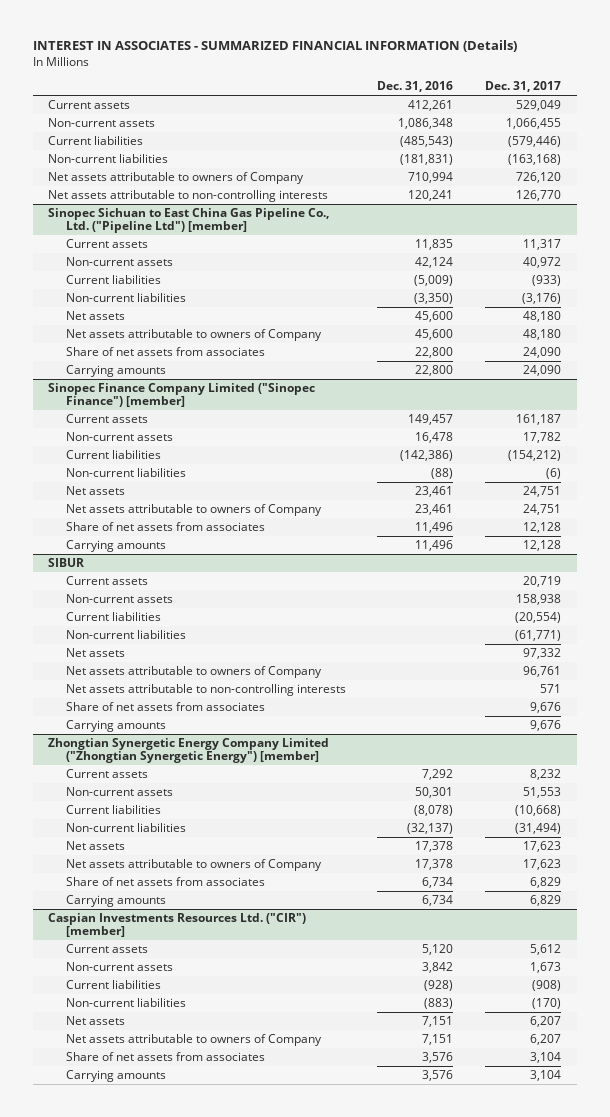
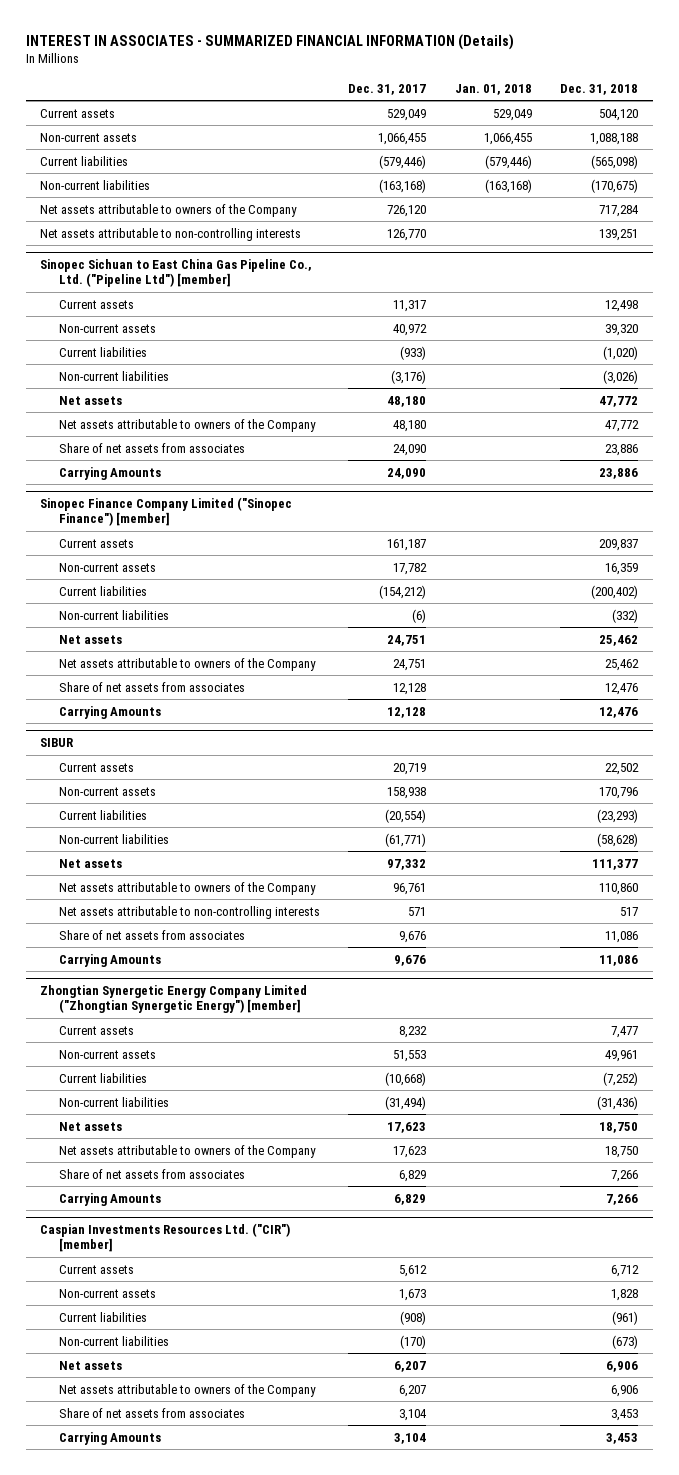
[377,81,454,93] Dec. 31, 2016 -> none
none -> [454,83,532,95] Jan. 01, 2018
none -> [560,83,639,95] Dec. 31, 2018
[48,171,305,184] Net assets attributable to owners of Company -> [40,203,298,217] Net assets attributable to owners of the Company
[65,328,322,341] Net assets attributable to owners of Company -> [58,418,316,432] Net assets attributable to owners of the Company
[65,364,166,377] Carrying amounts -> [58,466,161,480] Carrying Amounts
[65,503,322,516] Net assets attributable to owners of Company -> [58,657,316,671] Net assets attributable to owners of the Company
[65,539,166,552] Carrying amounts -> [58,705,161,719] Carrying Amounts
[65,665,322,678] Net assets attributable to owners of Company -> [58,881,316,895] Net assets attributable to owners of the Company
[65,719,166,732] Carrying amounts -> [58,953,161,967] Carrying Amounts
[65,858,322,871] Net assets attributable to owners of Company -> [58,1144,316,1158] Net assets attributable to owners of the Company
[65,894,166,907] Carrying amounts -> [58,1192,161,1206] Carrying Amounts
[65,1033,322,1046] Net assets attributable to owners of Company -> [58,1383,316,1397] Net assets attributable to owners of the Company
[65,1069,166,1082] Carrying amounts -> [58,1431,161,1445] Carrying Amounts

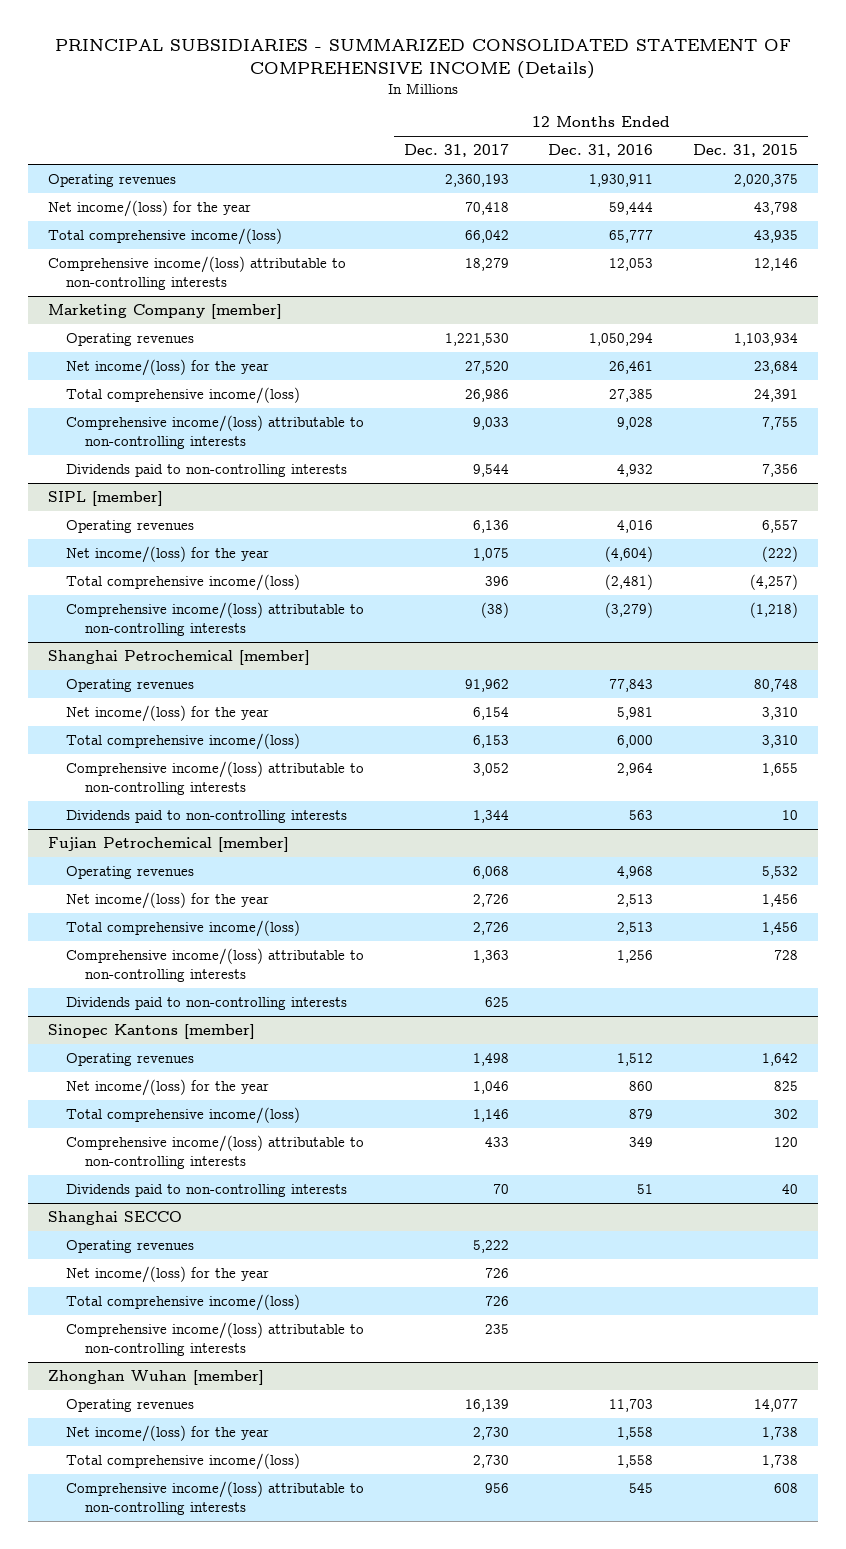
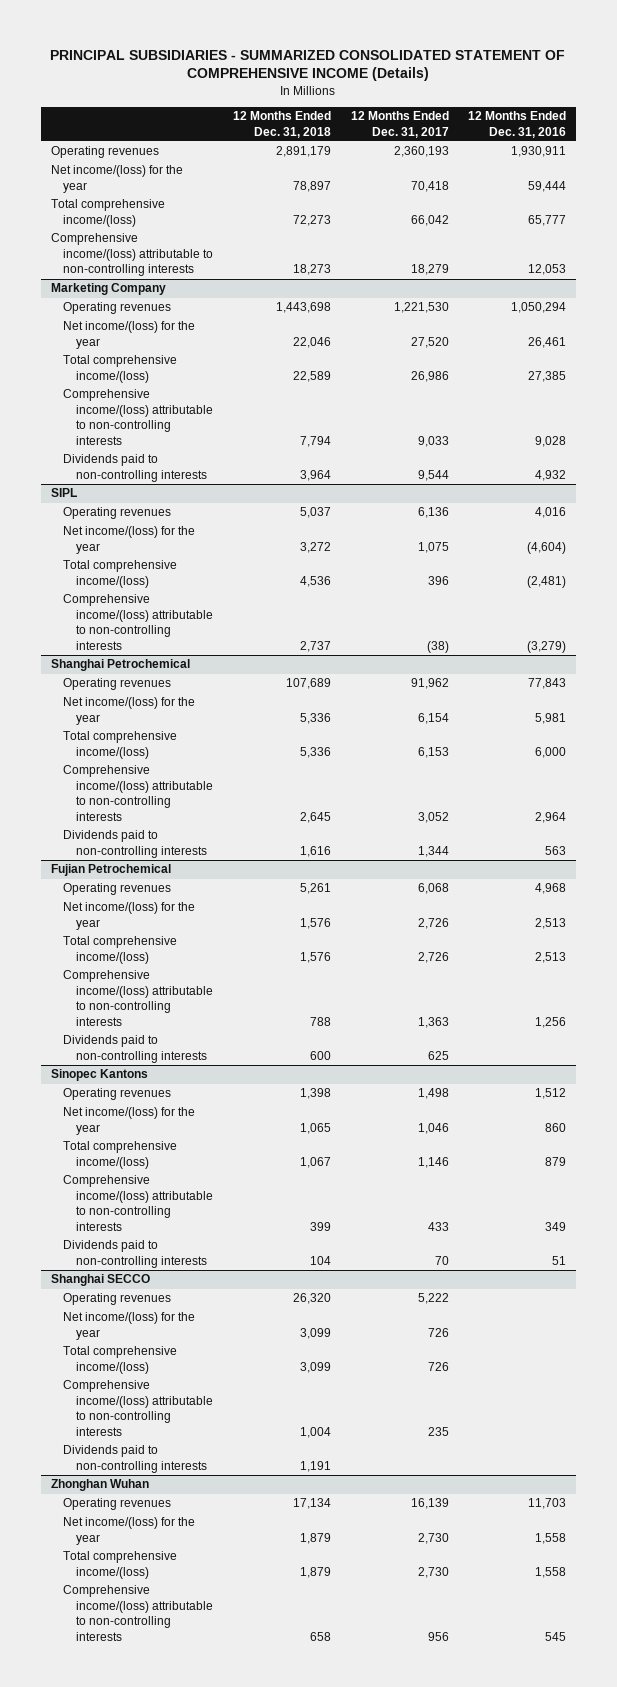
[692,144,798,158] Dec. 31, 2015 -> none
none -> [233,111,332,138] 12 Months Ended Dec. 31, 2018
[47,304,282,320] Marketing Company [member] -> [50,283,166,296] Marketing Company
[47,491,163,507] SIPL [member] -> [50,488,77,498] SIPL
[47,650,310,666] Shanghai Petrochemical [member] -> [50,659,190,672] Shanghai Petrochemical
[47,837,289,853] Fujian Petrochemical [member] -> [50,864,171,877] Fujian Petrochemical
[47,1024,255,1040] Sinopec Kantons [member] -> [50,1069,148,1082] Sinopec Kantons
none -> [63,1445,208,1473] Dividends paid to non-controlling interests
[47,1370,264,1386] Zhonghan Wuhan [member] -> [50,1479,149,1492] Zhonghan Wuhan

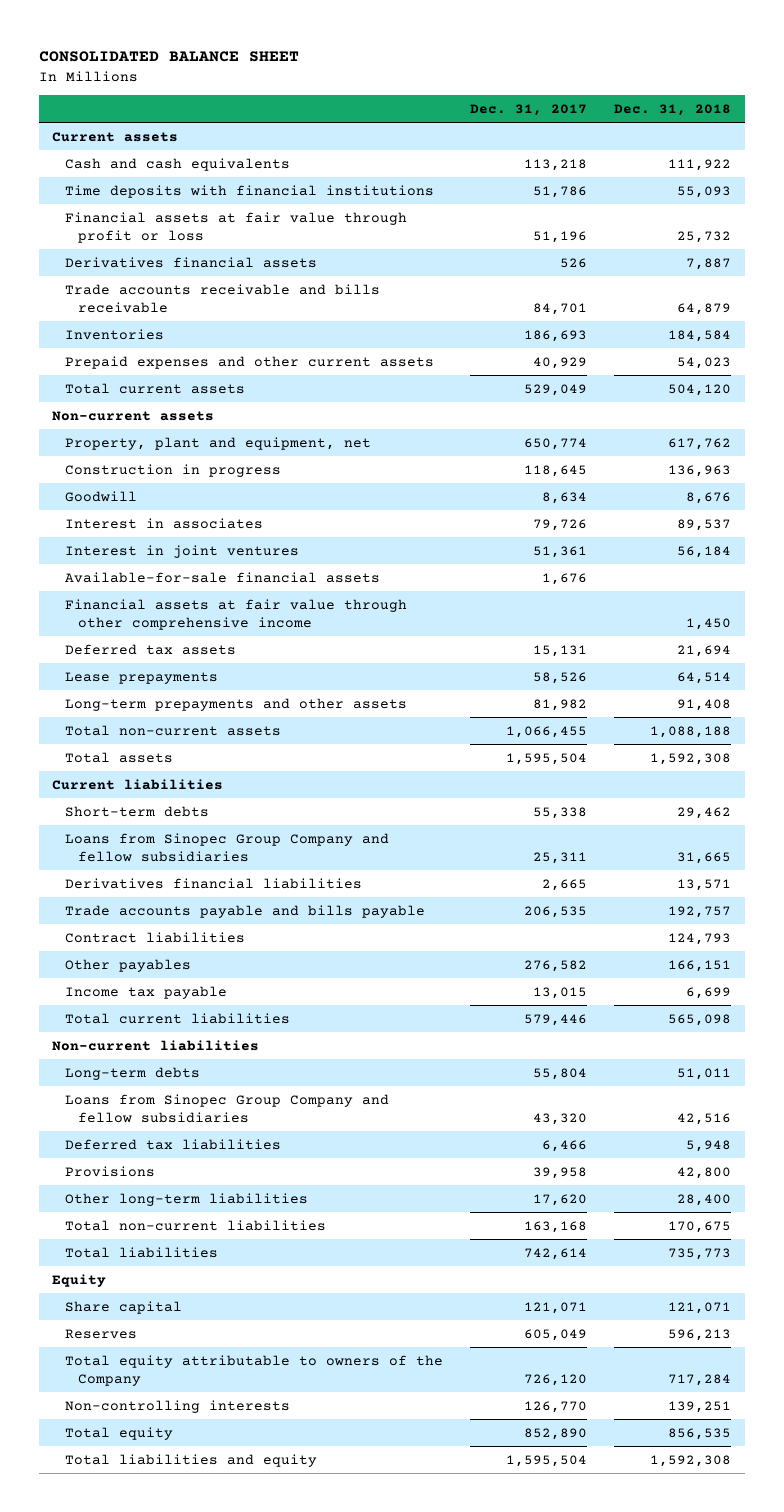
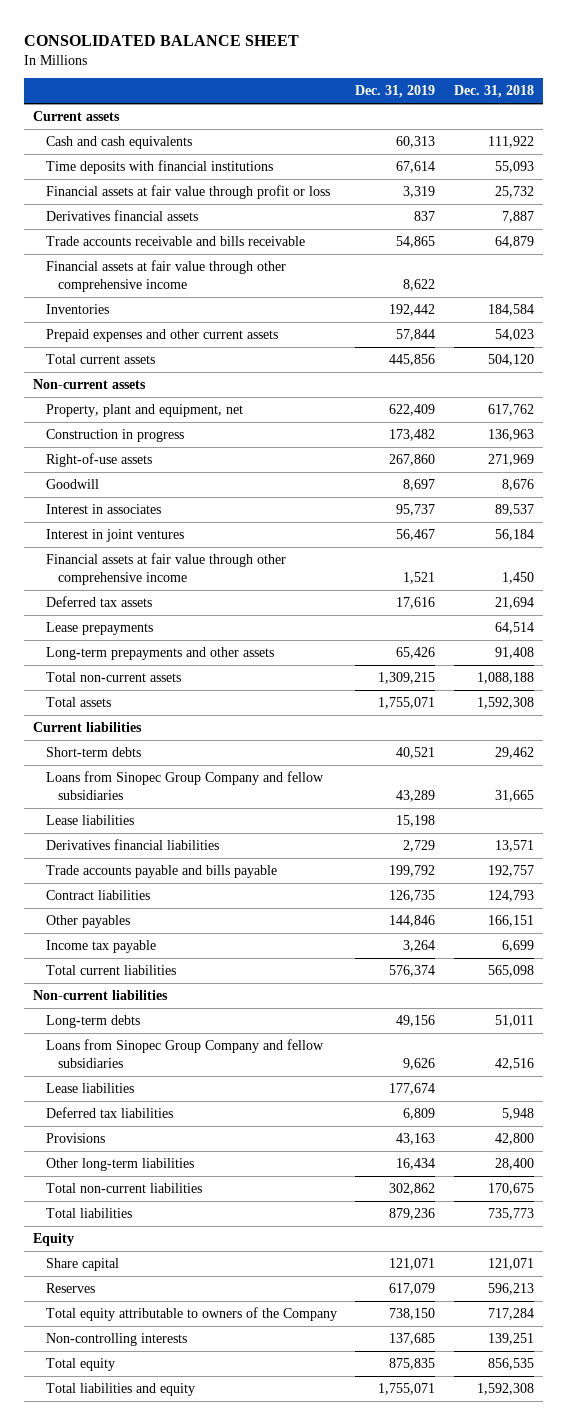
[470,103,588,116] Dec. 31, 2017 -> none
none -> [355,85,436,99] Dec. 31, 2019
none -> [45,259,286,292] Financial assets at fair value through other comprehensive income
none -> [45,452,152,467] Right-of-use assets
[65,571,381,583] Available-for-sale financial assets -> none
none -> [45,814,134,825] Lease liabilities
none -> [45,1082,134,1093] Lease liabilities

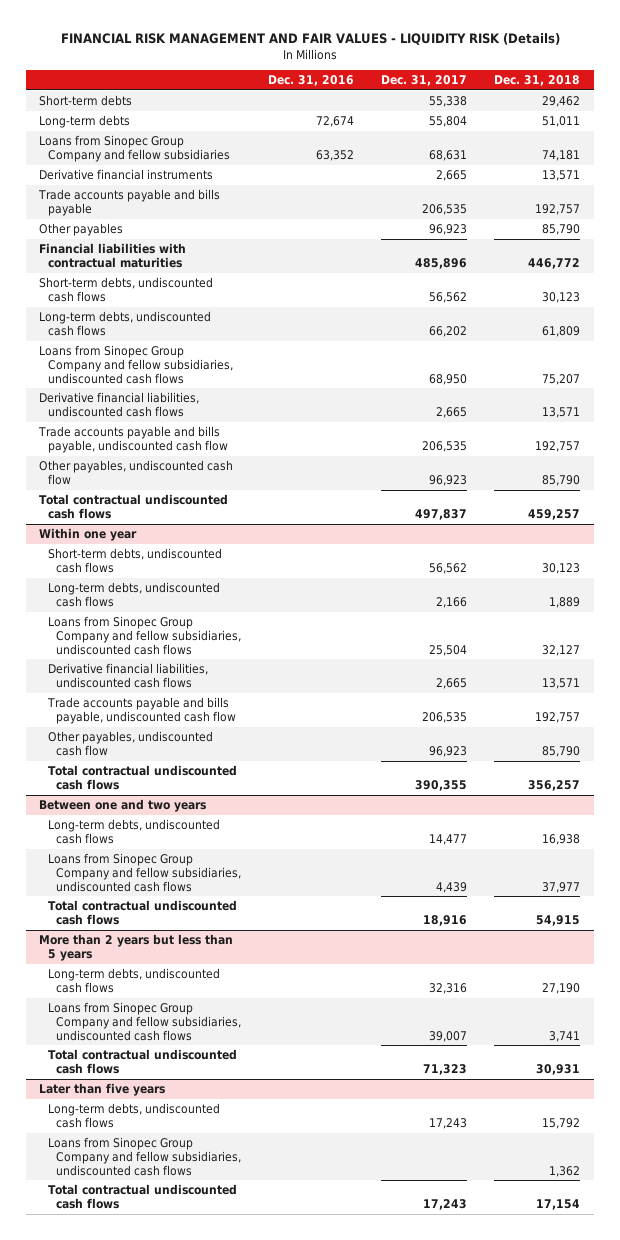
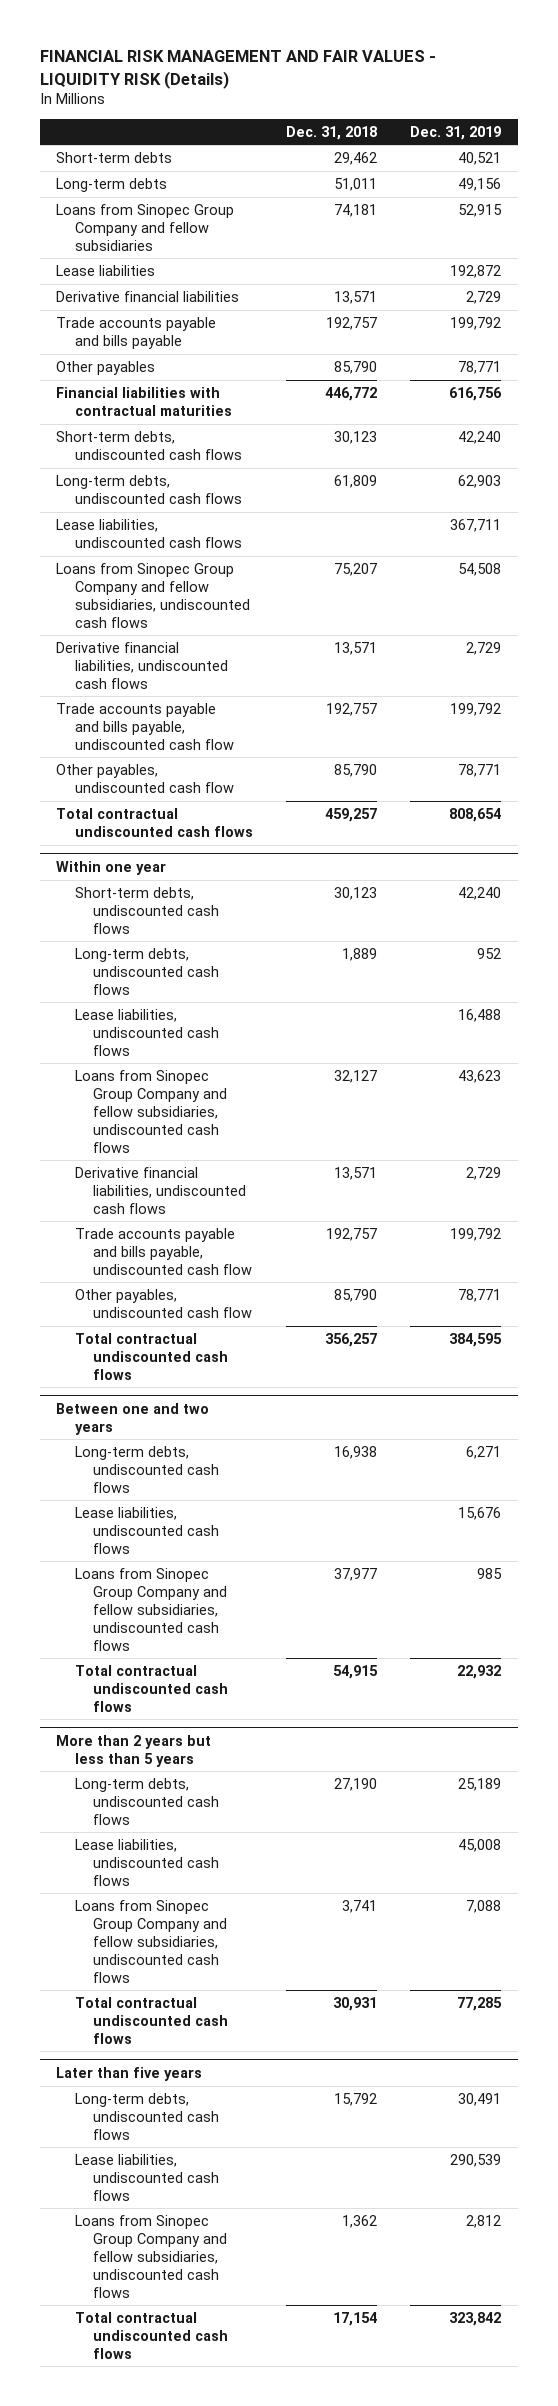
[267,75,354,87] Dec. 31, 2016 -> none
[381,75,468,87] Dec. 31, 2017 -> none
none -> [410,125,502,140] Dec. 31, 2019
none -> [56,264,156,276] Lease liabilities
[39,169,214,181] Derivative financial instruments -> [56,290,240,302] Derivative financial liabilities
none -> [56,518,242,548] Lease liabilities, undiscounted cash flows
none -> [74,1008,219,1056] Lease liabilities, undiscounted cash flows
none -> [74,1506,219,1554] Lease liabilities, undiscounted cash flows
none -> [74,1838,219,1886] Lease liabilities, undiscounted cash flows
none -> [74,2153,219,2201] Lease liabilities, undiscounted cash flows

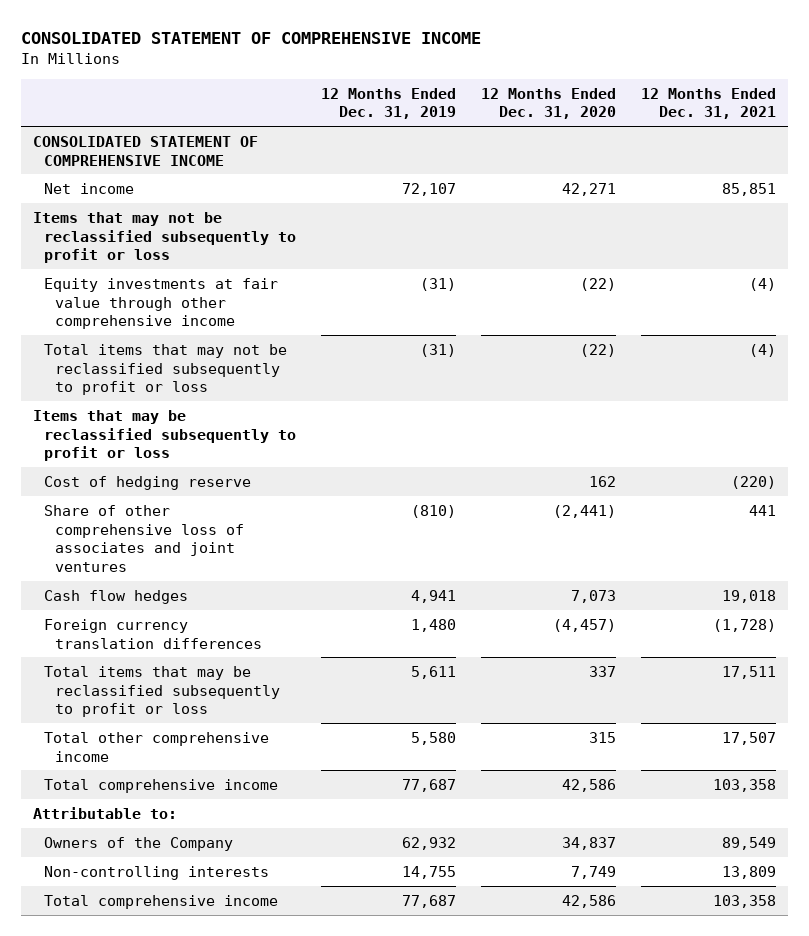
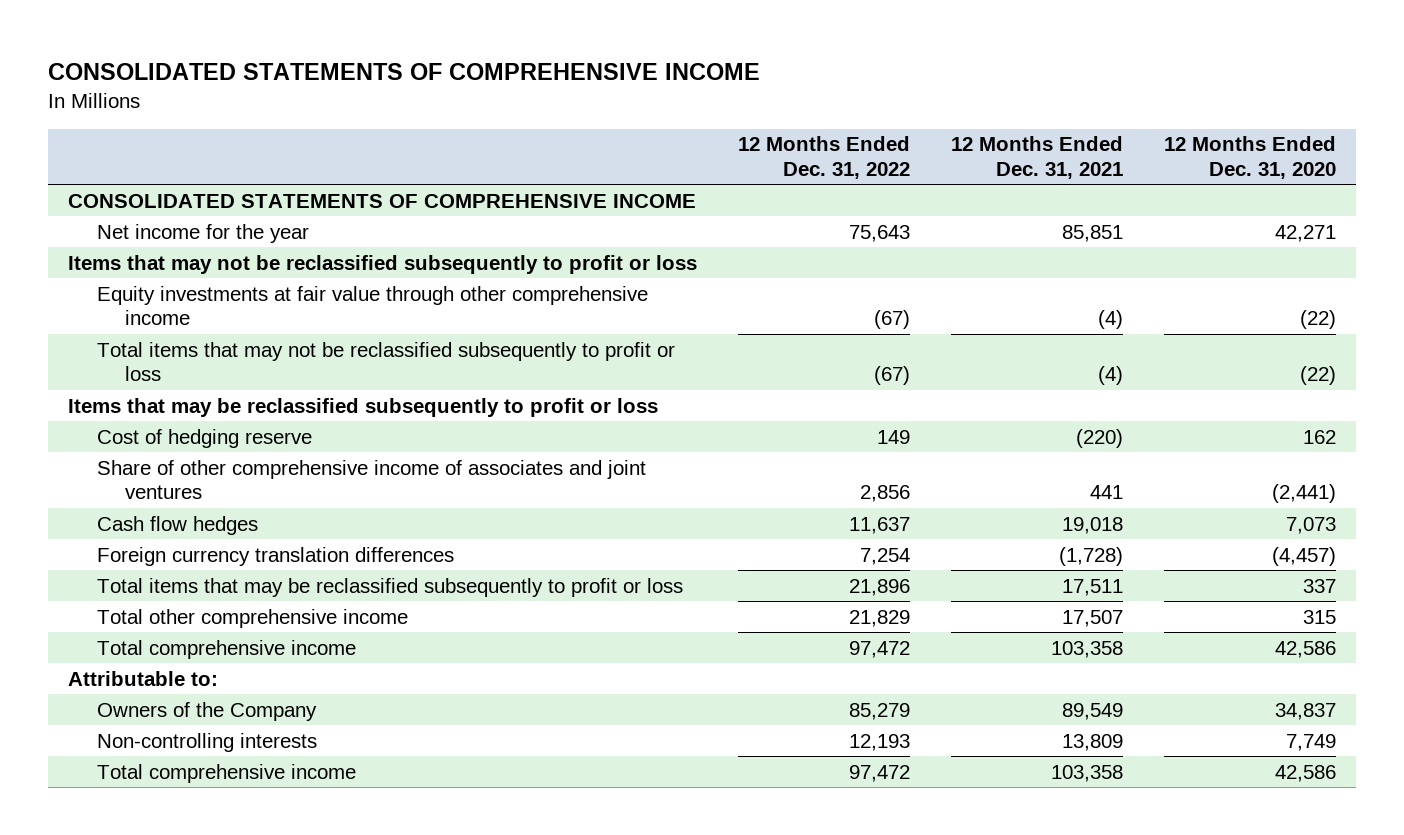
[21,32,482,45] CONSOLIDATED STATEMENT OF COMPREHENSIVE INCOME -> [48,63,761,81] CONSOLIDATED STATEMENTS OF COMPREHENSIVE INCOME
[321,87,457,120] 12 Months Ended Dec. 31, 2019 -> none
none -> [738,136,911,179] 12 Months Ended Dec. 31, 2022
[33,135,259,166] CONSOLIDATED STATEMENT OF COMPREHENSIVE INCOME -> [68,193,697,208] CONSOLIDATED STATEMENTS OF COMPREHENSIVE INCOME
[44,182,135,194] Net income -> [96,223,309,243] Net income for the year
[44,504,245,573] Share of other comprehensive loss of associates and joint ventures -> [96,459,646,500] Share of other comprehensive income of associates and joint ventures

